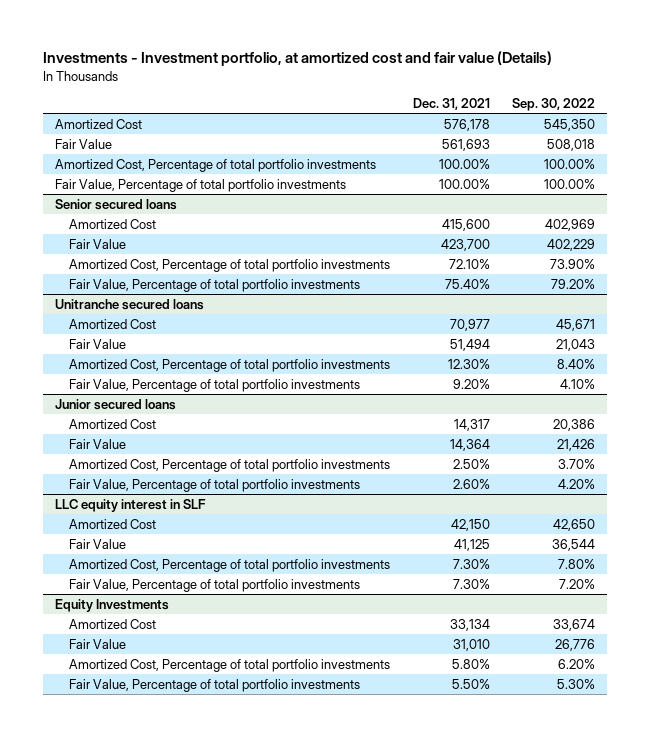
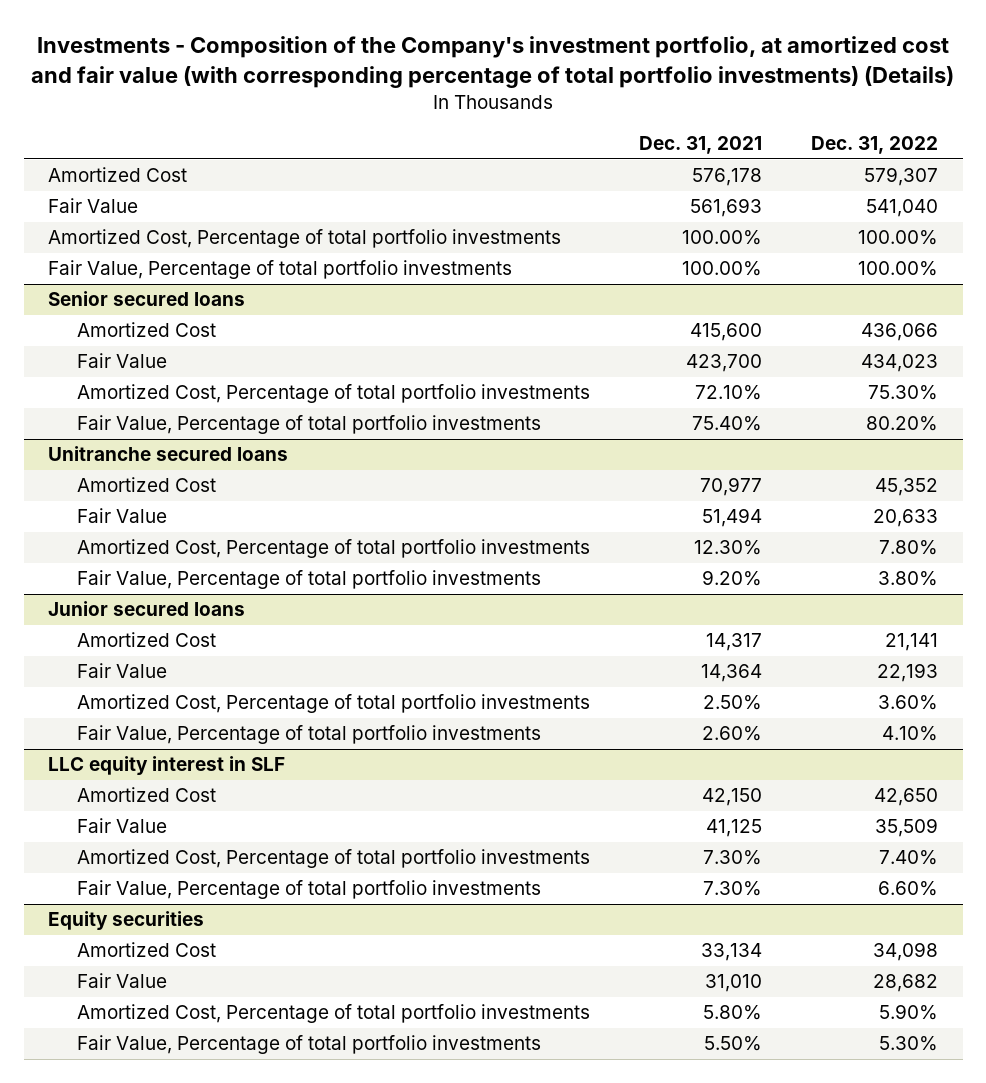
[43,51,553,67] Investments - Investment portfolio, at amortized cost and fair value (Details) -> [31,36,955,88] Investments - Composition of the Company's investment portfolio, at amortized cost and fair value (with corresponding percentage of total portfolio investments) (Details)
[512,98,596,112] Sep. 30, 2022 -> none
none -> [811,136,939,155] Dec. 31, 2022
[54,598,169,612] Equity Investments -> [48,911,205,931] Equity securities

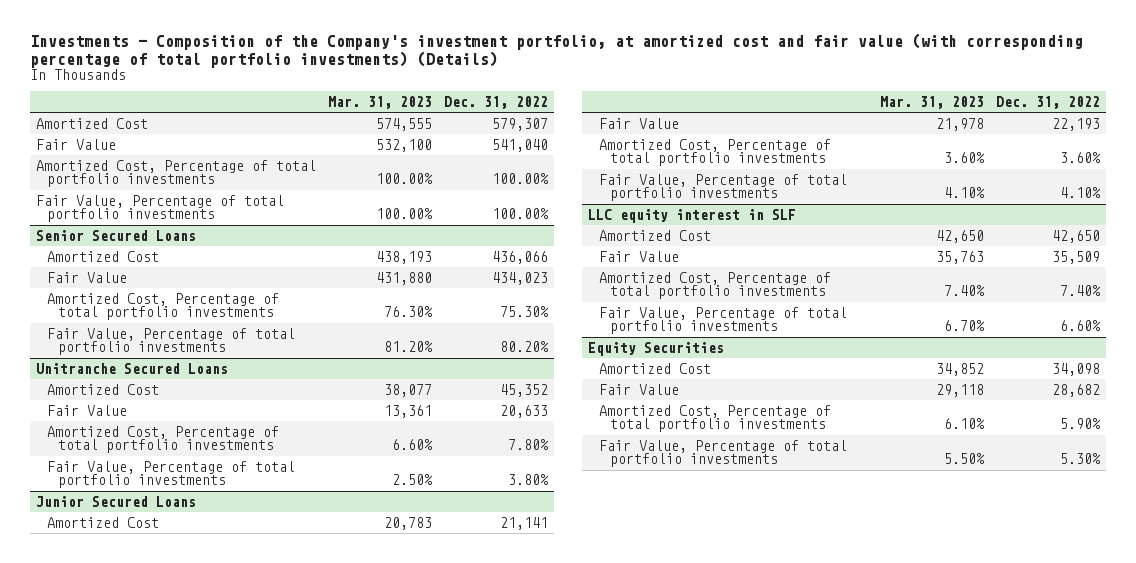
[639,136,763,155] Dec. 31, 2021 -> none
none -> [327,95,432,109] Mar. 31, 2023
[48,291,246,307] Senior secured loans -> [35,229,196,241] Senior Secured Loans
[48,446,289,462] Unitranche secured loans -> [35,362,228,374] Unitranche Secured Loans
[48,601,246,617] Junior secured loans -> [35,495,196,507] Junior Secured Loans
[48,911,205,931] Equity securities -> [588,341,725,356] Equity Securities

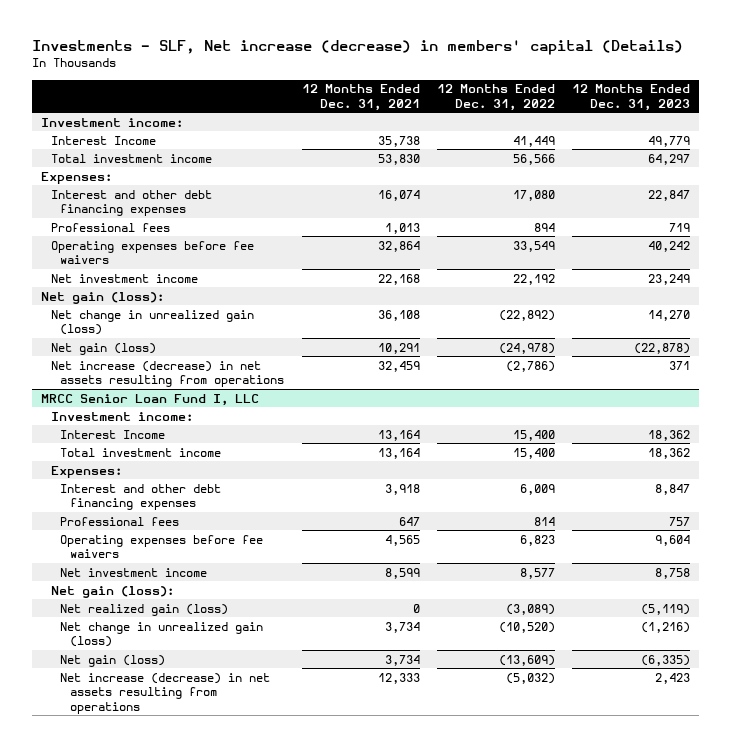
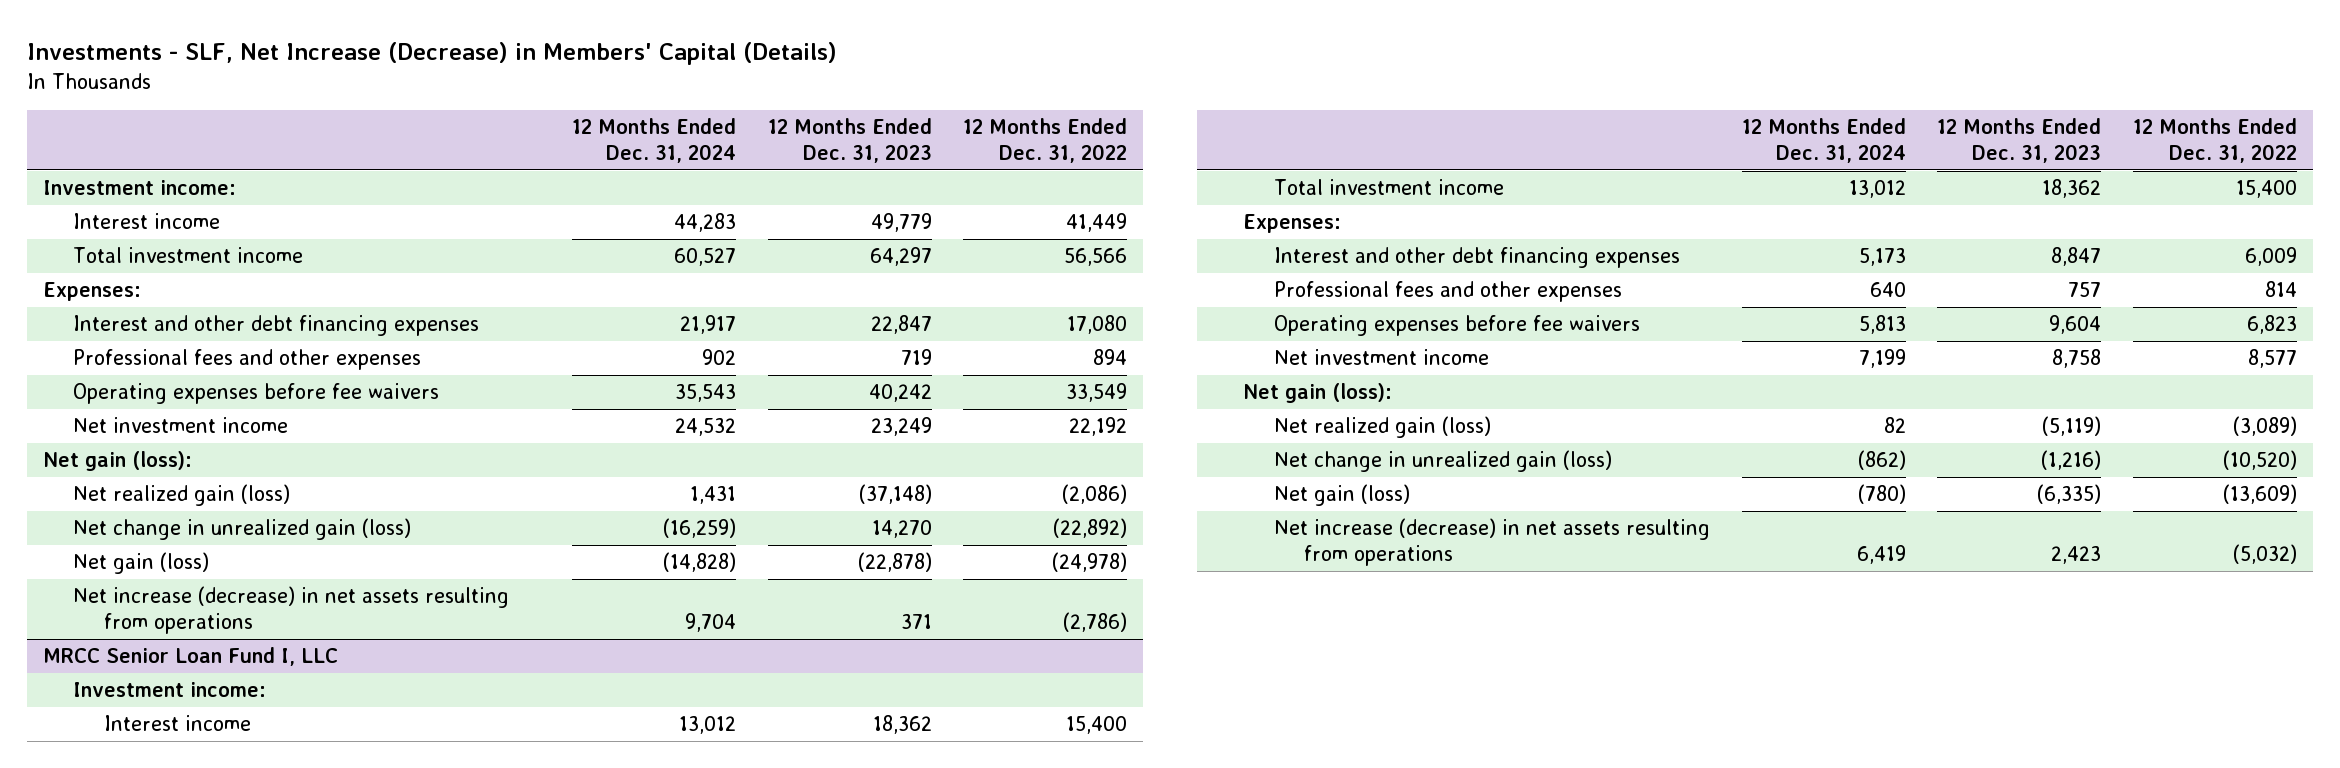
[31,39,683,55] Investments - SLF, Net increase (decrease) in members' capital (Details) -> [26,41,837,65] Investments - SLF, Net Increase (Decrease) in Members' Capital (Details)
[301,84,420,111] 12 Months Ended Dec. 31, 2021 -> none
none -> [571,118,736,164] 12 Months Ended Dec. 31, 2024
[50,135,156,145] Interest Income -> [73,213,221,230] Interest income
[50,222,170,232] Professional fees -> [73,349,422,371] Professional fees and other expenses
none -> [73,484,291,507] Net realized gain (loss)
[60,429,166,439] Interest Income -> [103,715,251,732] Interest income
[60,516,180,526] Professional fees -> [1273,281,1622,303] Professional fees and other expenses

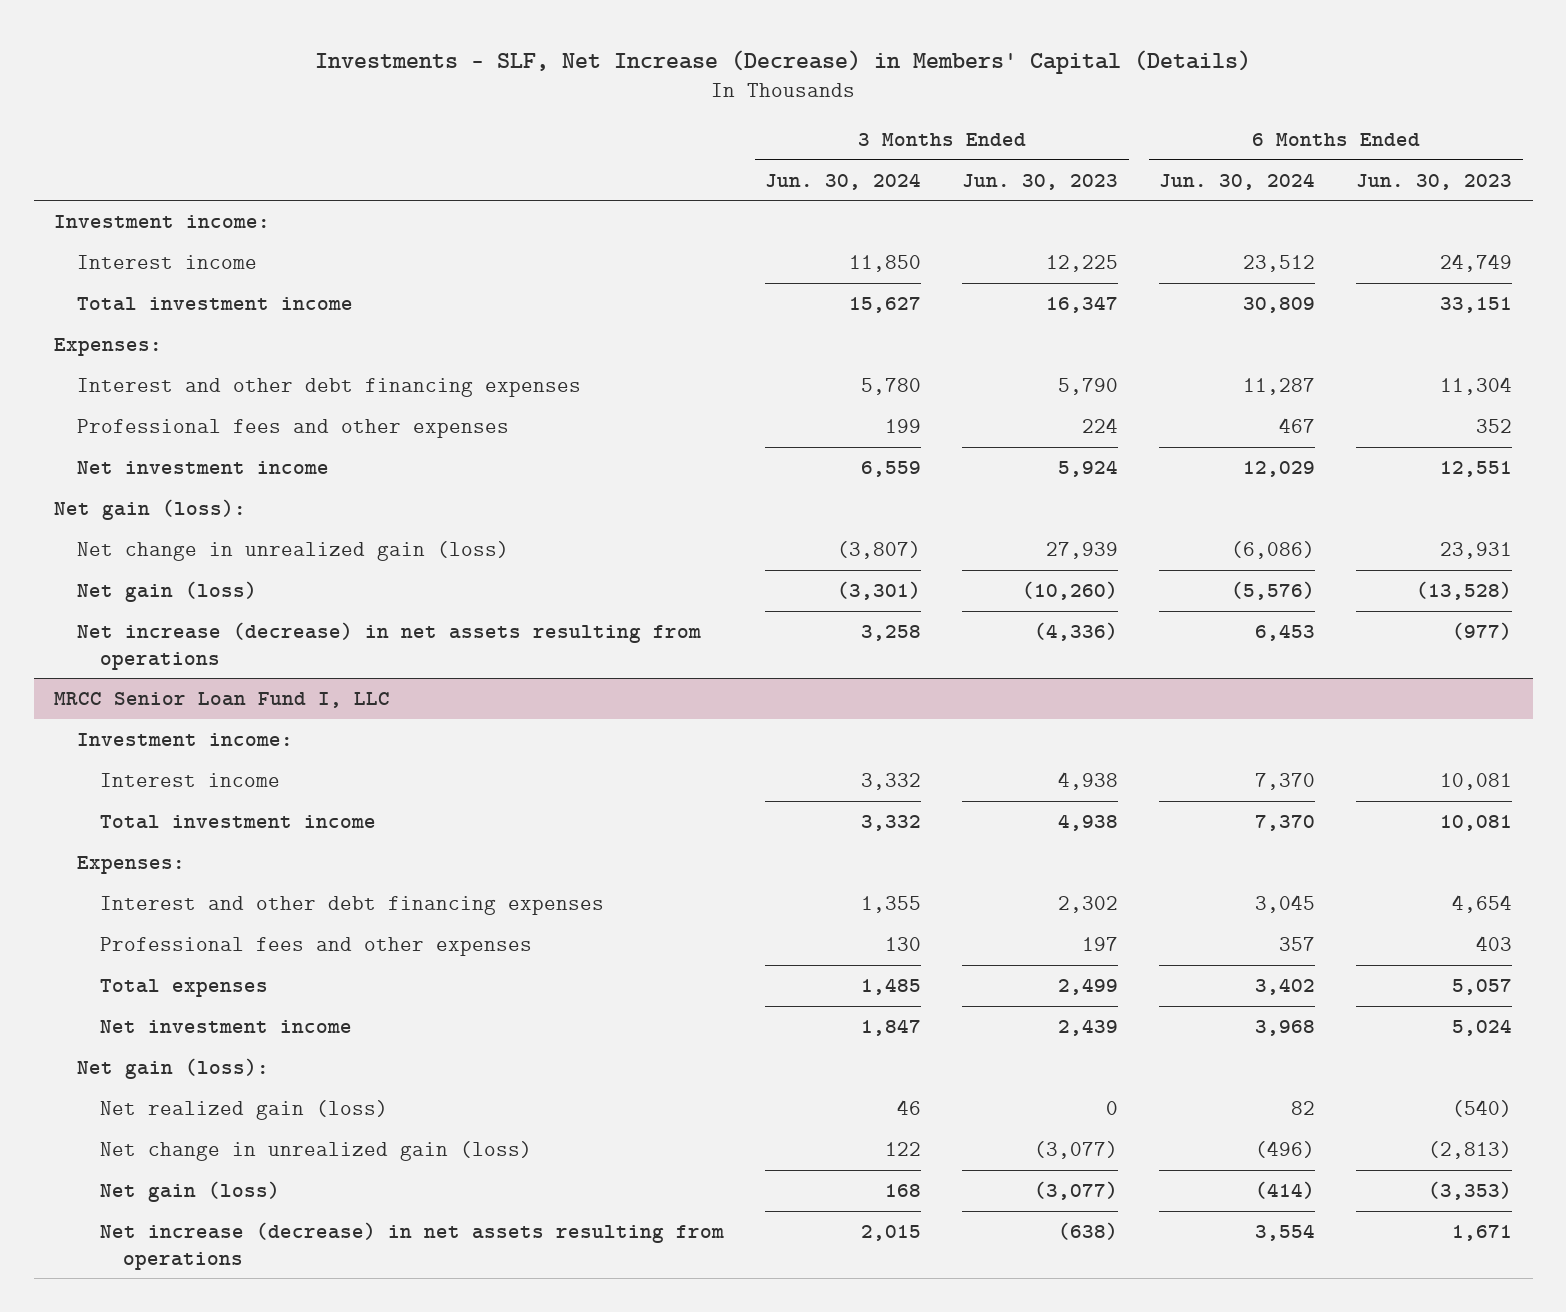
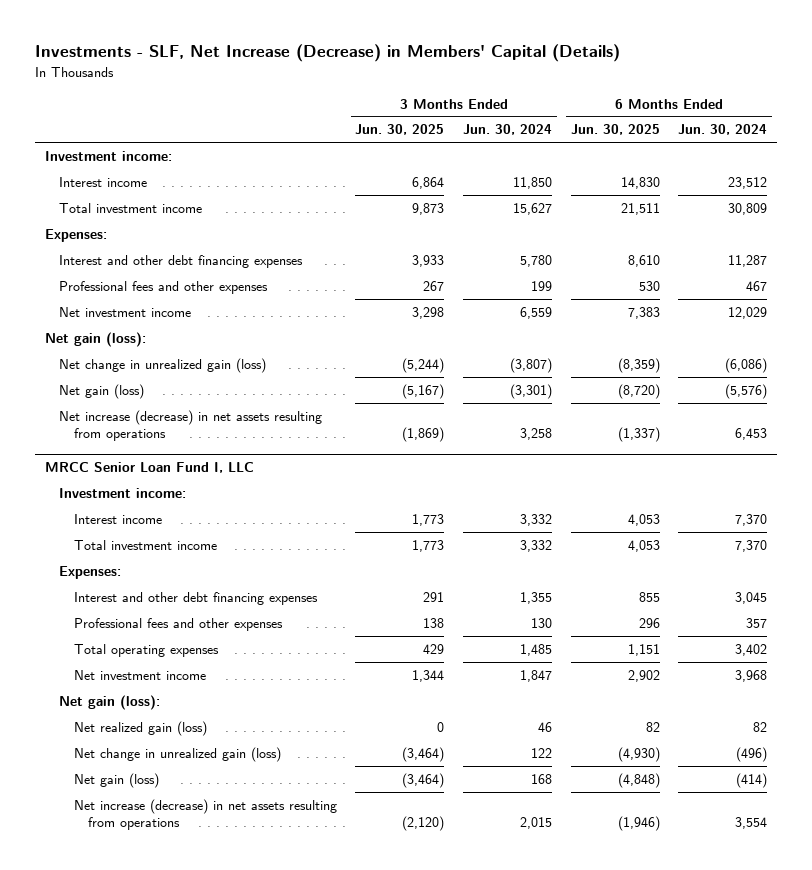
[962,173,1119,190] Jun. 30, 2023 -> none
[1356,173,1513,190] Jun. 30, 2023 -> none
none -> [355,124,445,136] Jun. 30, 2025
none -> [570,124,660,136] Jun. 30, 2025
[100,978,269,997] Total expenses -> [73,643,219,657] Total operating expenses

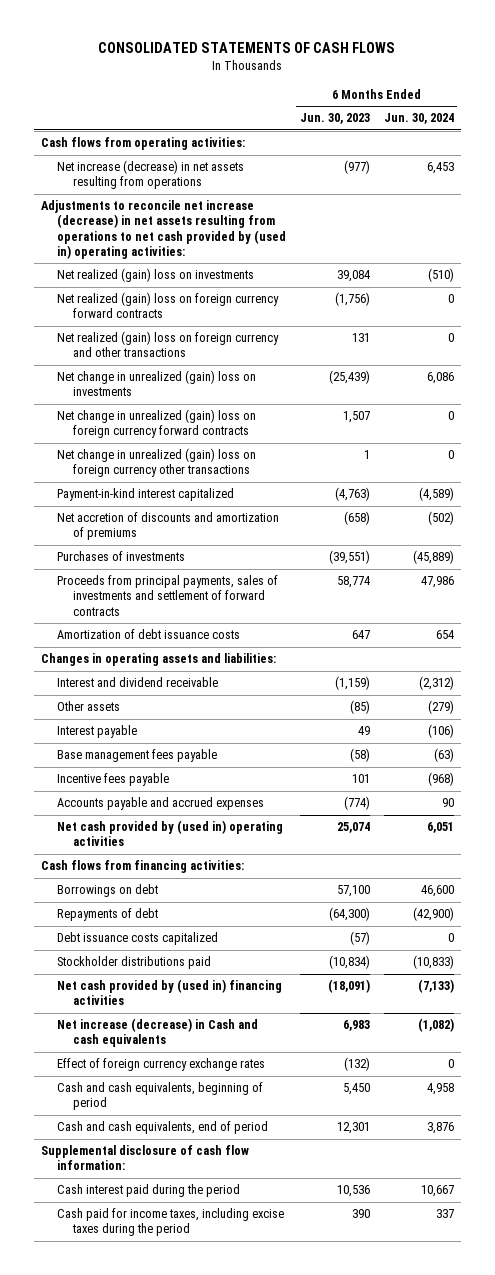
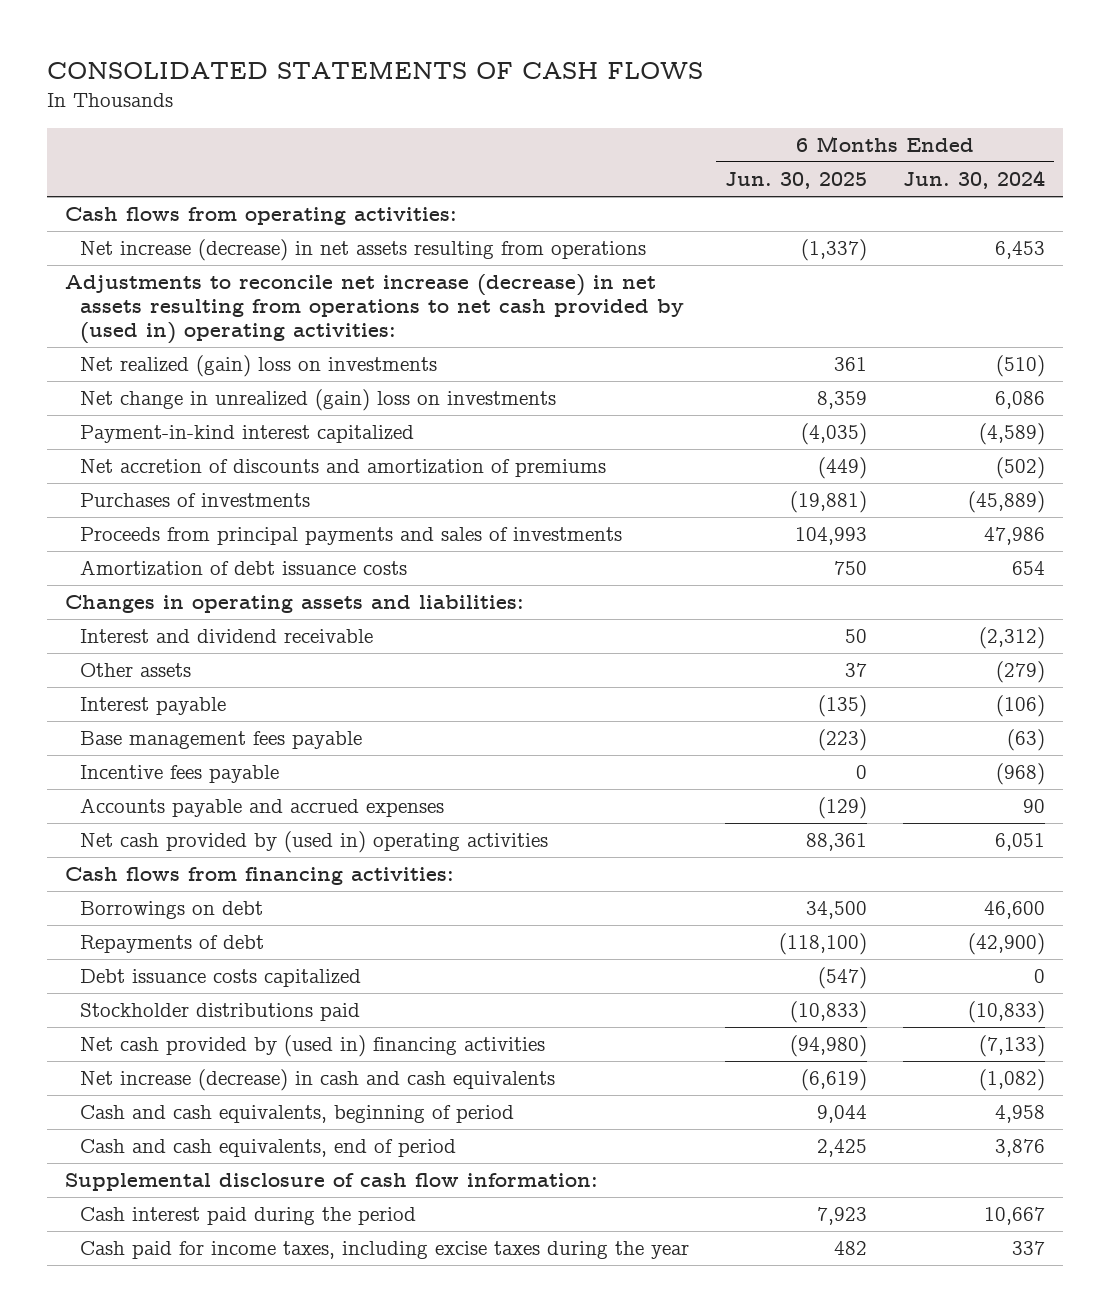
[299,113,370,125] Jun. 30, 2023 -> none
none -> [724,172,867,190] Jun. 30, 2025
[56,292,279,319] Net realized (gain) loss on foreign currency forward contracts -> none
[56,331,279,358] Net realized (gain) loss on foreign currency and other transactions -> none
[56,409,256,439] Net change in unrealized (gain) loss on foreign currency forward contracts -> none
[56,448,256,478] Net change in unrealized (gain) loss on foreign currency other transactions -> none
[56,575,278,616] Proceeds from principal payments, sales of investments and settlement of forward contracts -> [79,527,622,546] Proceeds from principal payments and sales of investments
[56,1058,265,1072] Effect of foreign currency exchange rates -> none
[56,1018,258,1048] Net increase (decrease) in Cash and cash equivalents -> [79,1069,555,1092] Net increase (decrease) in cash and cash equivalents
[56,1208,284,1237] Cash paid for income taxes, including excise taxes during the period -> [79,1241,689,1260] Cash paid for income taxes, including excise taxes during the year

